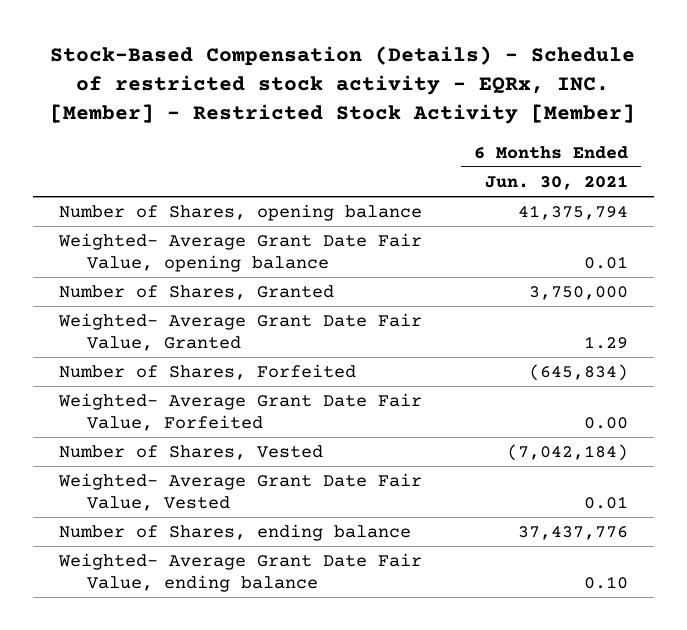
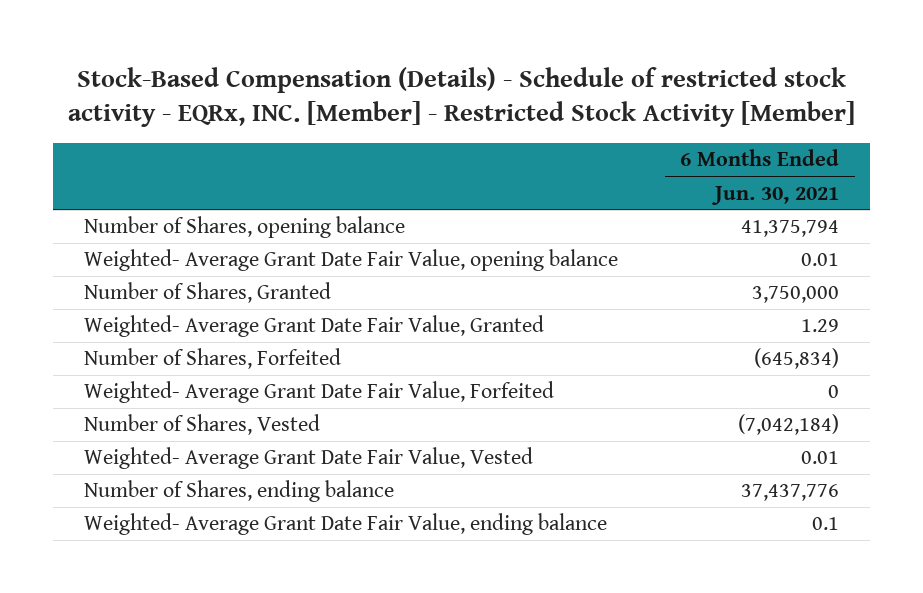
[583,416,628,429] 0.00 -> [828,385,840,399] 0
[583,575,628,589] 0.10 -> [812,517,840,531] 0.1

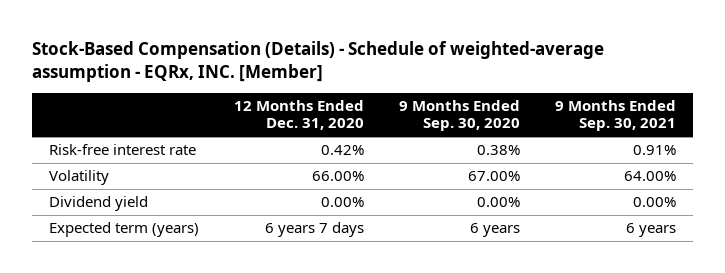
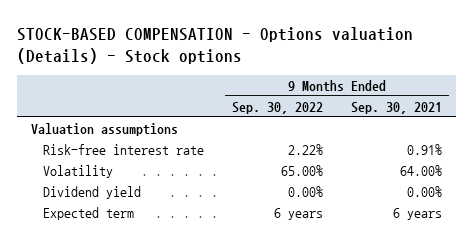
[32,41,605,82] Stock-Based Compensation (Details) - Schedule of weighted-average assumption - EQRx, INC. [Member] -> [16,26,413,64] STOCK-BASED COMPENSATION - Options valuation (Details) - Stock options
[234,100,365,131] 12 Months Ended Dec. 31, 2020 -> none
[398,100,520,132] 9 Months Ended Sep. 30, 2020 -> none
none -> [232,101,324,114] Sep. 30, 2022
none -> [30,123,178,137] Valuation assumptions
[49,222,200,238] Expected term (years) -> [43,207,135,221] Expected term

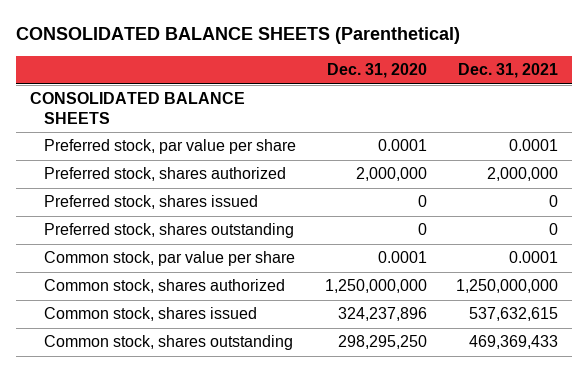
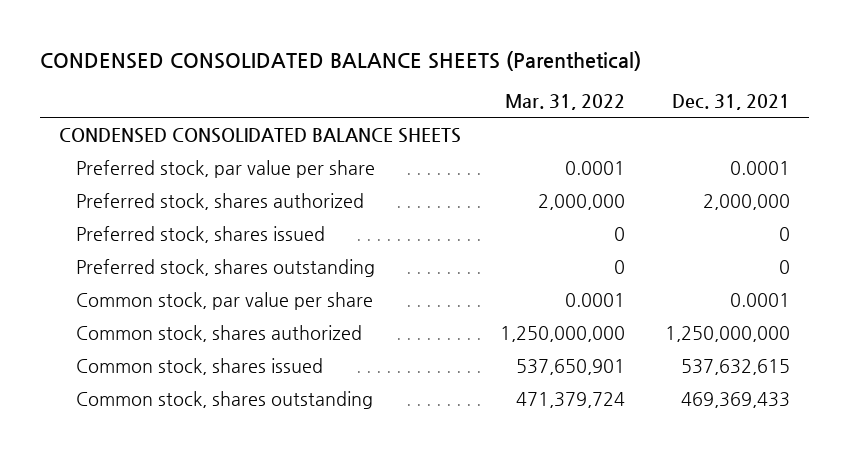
[15,27,460,45] CONSOLIDATED BALANCE SHEETS (Parenthetical) -> [39,50,641,71] CONDENSED CONSOLIDATED BALANCE SHEETS (Parenthetical)
[327,63,428,79] Dec. 31, 2020 -> none
none -> [505,93,626,110] Mar. 31, 2022
[30,92,246,124] CONSOLIDATED BALANCE SHEETS -> [59,127,462,143] CONDENSED CONSOLIDATED BALANCE SHEETS

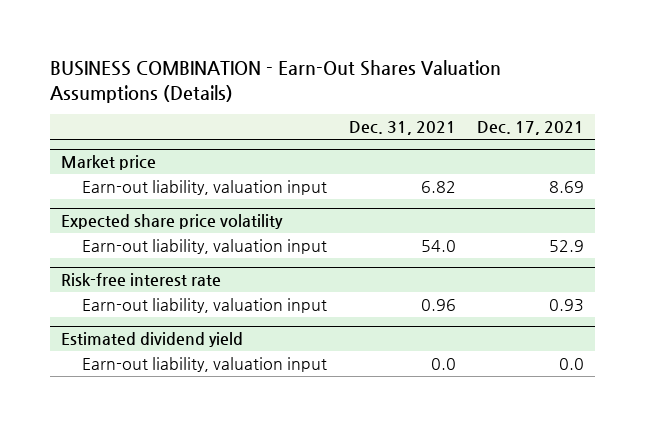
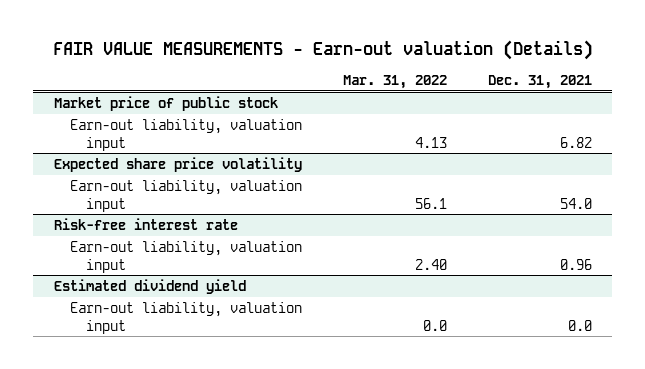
[49,60,501,103] BUSINESS COMBINATION - Earn-Out Shares Valuation Assumptions (Details) -> [52,40,593,61] FAIR VALUE MEASUREMENTS - Earn-out valuation (Details)
[477,121,585,136] Dec. 17, 2021 -> none
none -> [342,74,447,89] Mar. 31, 2022
[60,155,156,171] Market price -> [53,95,278,111] Market price of public stock

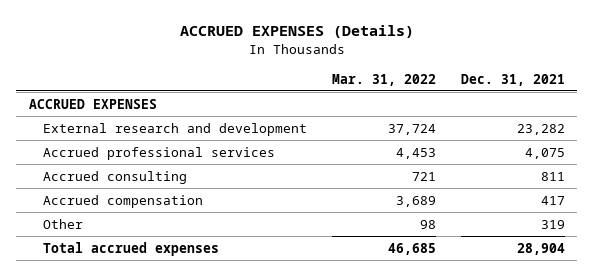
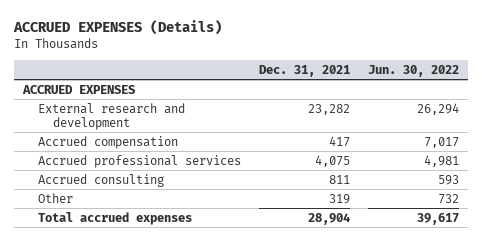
[331,73,436,86] Mar. 31, 2022 -> none
none -> [367,64,459,77] Jun. 30, 2022
[43,194,204,208] Accrued compensation -> [38,135,179,149] Accrued compensation

